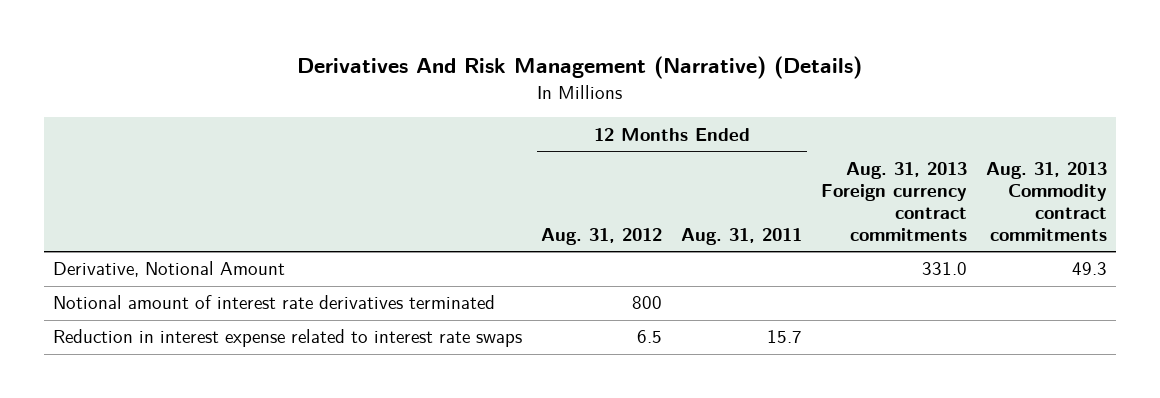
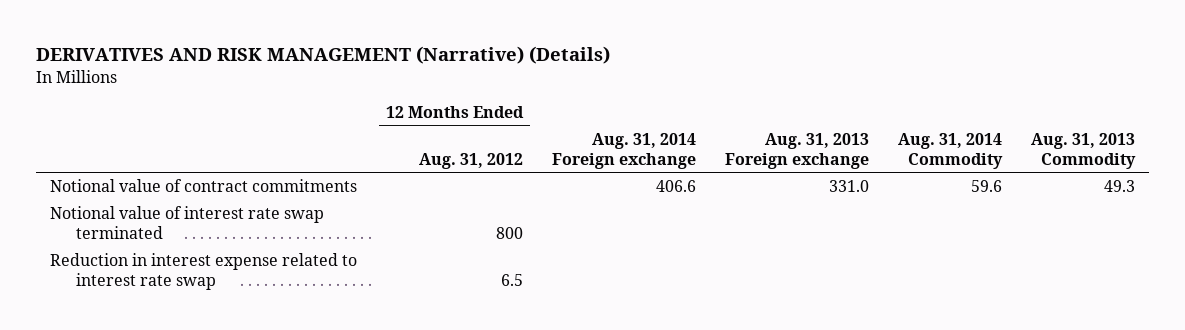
[297,56,863,80] Derivatives And Risk Management (Narrative) (Details) -> [35,45,610,64] DERIVATIVES AND RISK MANAGEMENT (Narrative) (Details)
[681,228,803,246] Aug. 31, 2011 -> none
[821,161,968,242] Aug. 31, 2013 Foreign currency contract commitments -> none
[985,161,1107,242] Aug. 31, 2013 Commodity contract commitments -> none
none -> [552,132,697,169] Aug. 31, 2014 Foreign exchange
none -> [725,132,870,169] Aug. 31, 2013 Foreign exchange
none -> [897,132,1003,169] Aug. 31, 2014 Commodity
none -> [1030,132,1136,169] Aug. 31, 2013 Commodity
[53,261,286,278] Derivative, Notional Amount -> [50,179,358,193] Notional value of contract commitments
[53,295,496,310] Notional amount of interest rate derivatives terminated -> [50,206,325,240] Notional value of interest rate swap terminated
[53,329,523,348] Reduction in interest expense related to interest rate swaps -> [50,253,358,291] Reduction in interest expense related to interest rate swap

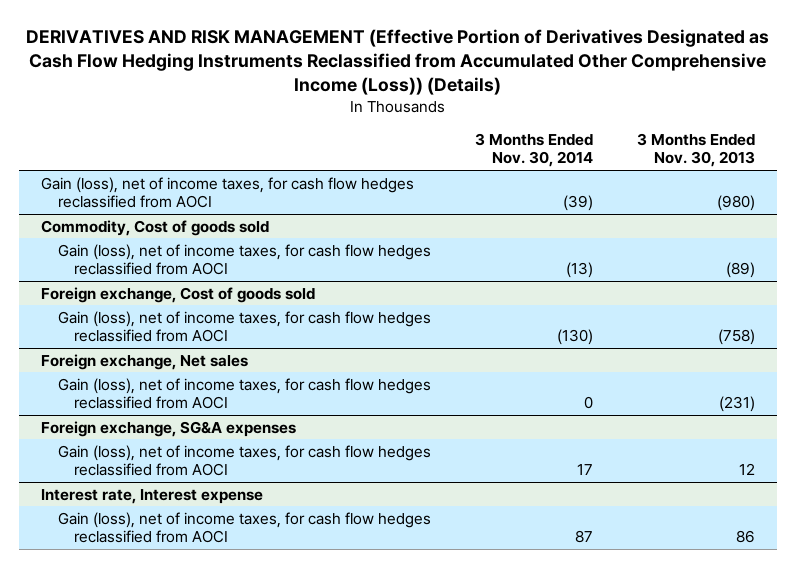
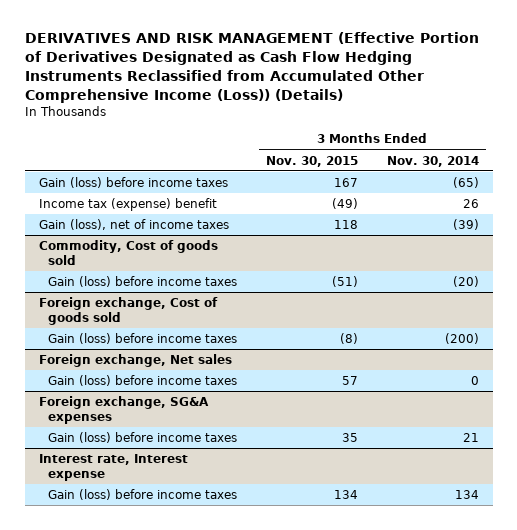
[636,133,755,168] 3 Months Ended Nov. 30, 2013 -> none
none -> [266,155,359,167] Nov. 30, 2015
none -> [38,177,228,189] Gain (loss) before income taxes
none -> [38,198,217,212] Income tax (expense) benefit
[41,176,415,208] Gain (loss), net of income taxes, for cash flow hedges reclassified from AOCI -> [38,219,229,231] Gain (loss), net of income taxes
[57,243,431,275] Gain (loss), net of income taxes, for cash flow hedges reclassified from AOCI -> none
none -> [48,276,238,288] Gain (loss) before income taxes
[57,310,431,342] Gain (loss), net of income taxes, for cash flow hedges reclassified from AOCI -> none
none -> [48,333,238,345] Gain (loss) before income taxes
[57,377,431,409] Gain (loss), net of income taxes, for cash flow hedges reclassified from AOCI -> none
none -> [48,375,238,387] Gain (loss) before income taxes
[57,444,431,476] Gain (loss), net of income taxes, for cash flow hedges reclassified from AOCI -> none
none -> [48,432,238,444] Gain (loss) before income taxes
[57,511,431,543] Gain (loss), net of income taxes, for cash flow hedges reclassified from AOCI -> none
none -> [48,489,238,501] Gain (loss) before income taxes

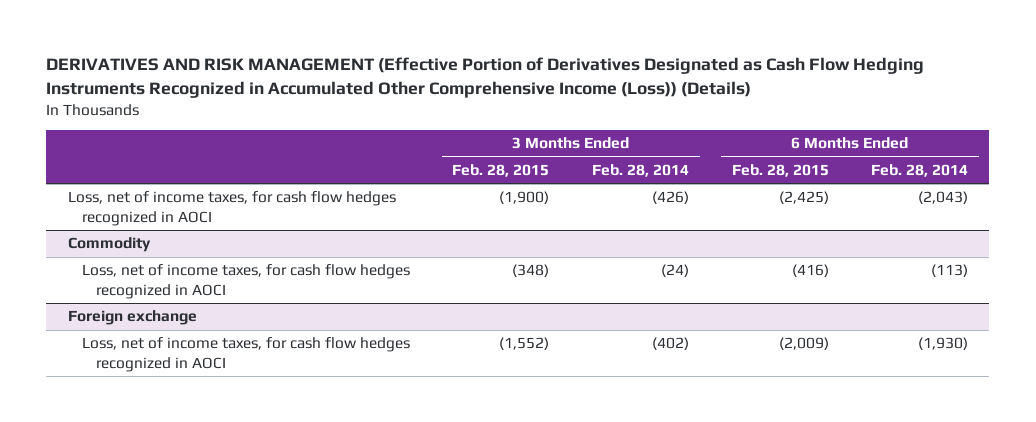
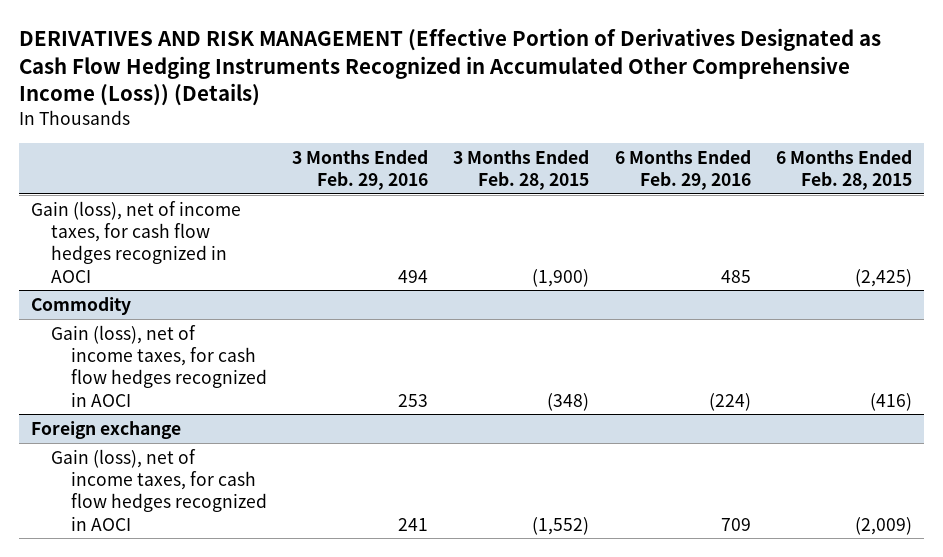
[591,163,689,177] Feb. 28, 2014 -> none
[871,163,969,177] Feb. 28, 2014 -> none
none -> [292,149,429,190] 3 Months Ended Feb. 29, 2016
none -> [614,149,751,190] 6 Months Ended Feb. 29, 2016
[67,191,396,227] Loss, net of income taxes, for cash flow hedges recognized in AOCI -> [31,200,242,283] Gain (loss), net of income taxes, for cash flow hedges recognized in AOCI
[81,264,410,300] Loss, net of income taxes, for cash flow hedges recognized in AOCI -> [51,324,268,407] Gain (loss), net of income taxes, for cash flow hedges recognized in AOCI
[81,337,410,373] Loss, net of income taxes, for cash flow hedges recognized in AOCI -> [51,448,268,531] Gain (loss), net of income taxes, for cash flow hedges recognized in AOCI

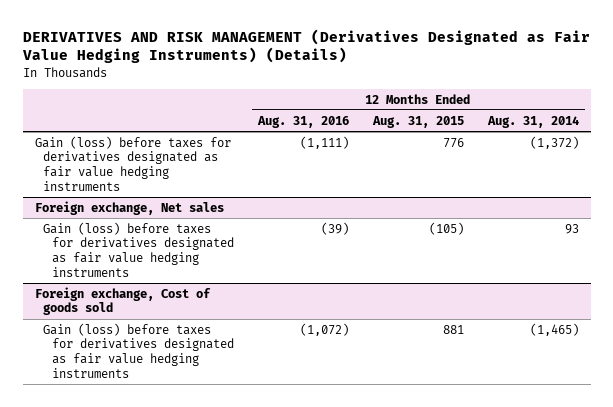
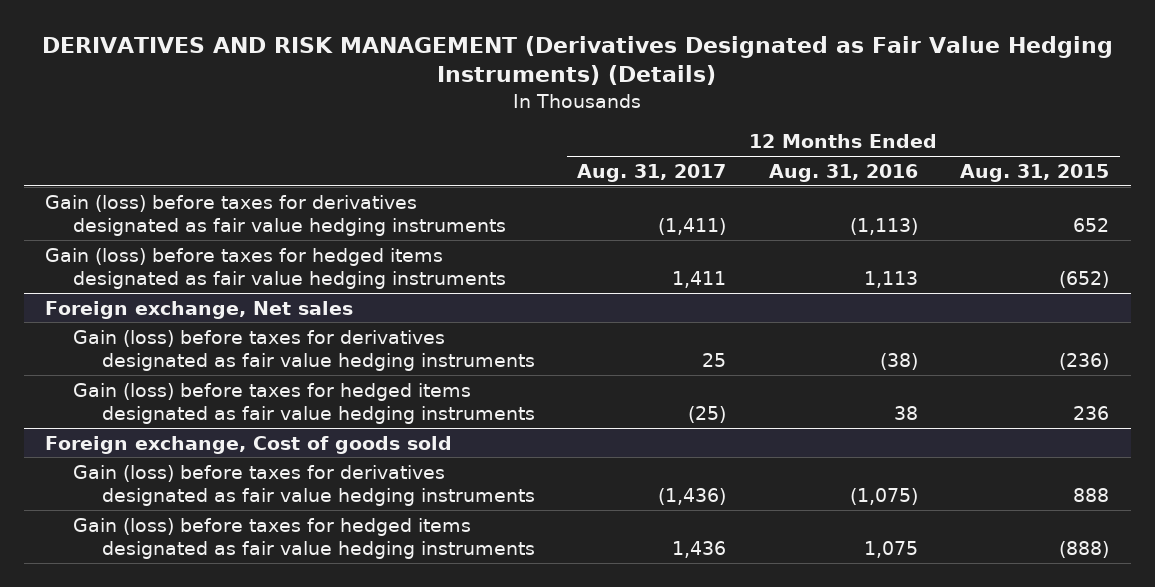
[486,115,579,128] Aug. 31, 2014 -> none
none -> [577,163,727,182] Aug. 31, 2017
[299,135,349,149] (1,111) -> [849,218,918,236] (1,113)
[442,137,464,148] 776 -> [1073,218,1110,233] 652
none -> [45,247,507,290] Gain (loss) before taxes for hedged items designated as fair value hedging instruments
[320,221,349,235] (39) -> [879,353,918,371] (38)
[428,221,464,235] (105) -> [1059,353,1110,371] (236)
none -> [73,382,535,425] Gain (loss) before taxes for hedged items designated as fair value hedging instruments
[299,322,349,336] (1,072) -> [849,488,918,506] (1,075)
[442,324,464,334] 881 -> [1073,488,1110,503] 888
none -> [73,517,535,560] Gain (loss) before taxes for hedged items designated as fair value hedging instruments

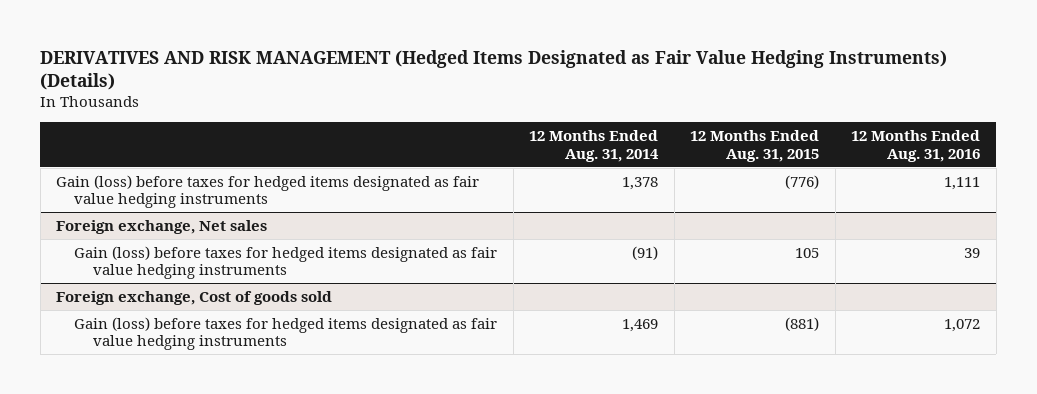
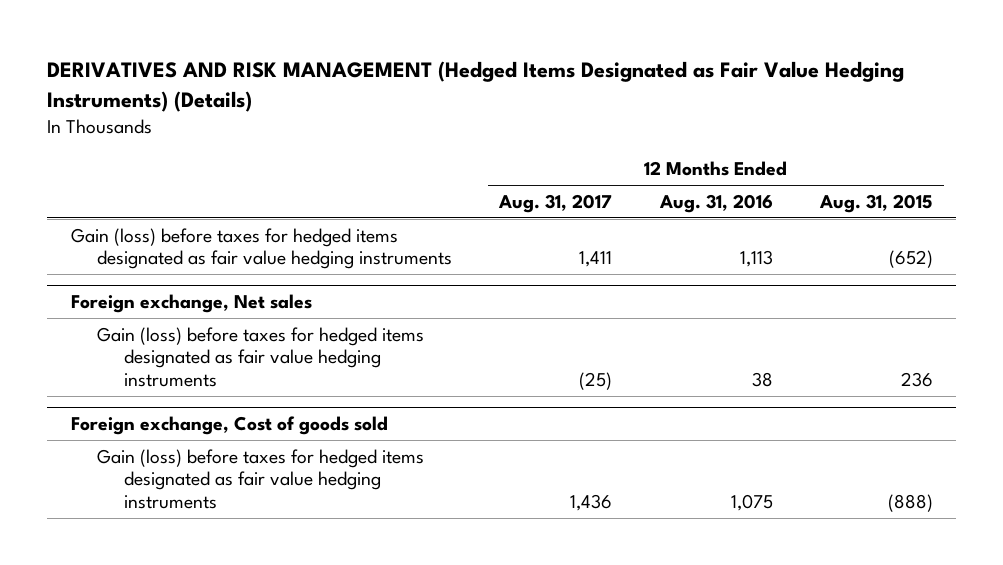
[529,130,660,162] 12 Months Ended Aug. 31, 2014 -> none
none -> [498,193,613,213] Aug. 31, 2017
[785,174,820,189] (776) -> [888,250,933,269] (652)
[944,176,981,190] 1,111 -> [739,250,773,268] 1,113
[795,247,820,258] 105 -> [900,372,933,388] 236
[964,247,981,258] 39 -> [751,372,773,388] 38
[785,316,820,331] (881) -> [887,494,933,513] (888)
[944,318,981,332] 1,072 -> [730,494,773,512] 1,075

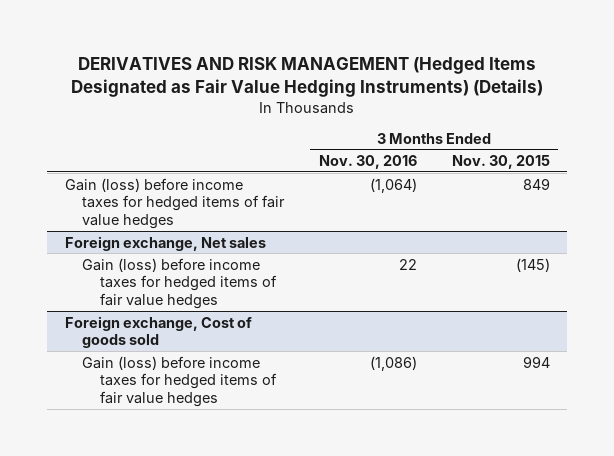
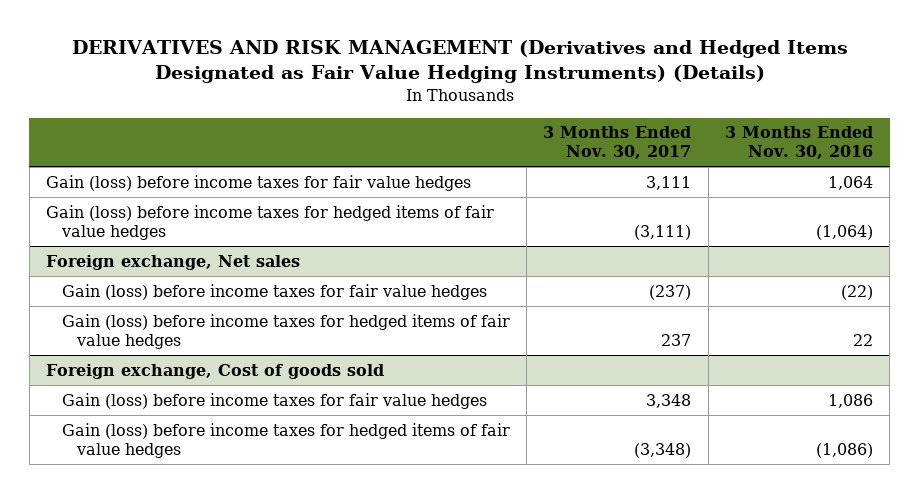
[71,56,544,97] DERIVATIVES AND RISK MANAGEMENT (Hedged Items Designated as Fair Value Hedging Instruments) (Details) -> [71,40,848,84] DERIVATIVES AND RISK MANAGEMENT (Derivatives and Hedged Items Designated as Fair Value Hedging Instruments) (Details)
[451,155,550,170] Nov. 30, 2015 -> none
none -> [543,126,692,160] 3 Months Ended Nov. 30, 2017
none -> [46,174,472,191] Gain (loss) before income taxes for fair value hedges
none -> [61,283,487,300] Gain (loss) before income taxes for fair value hedges
none -> [61,392,487,409] Gain (loss) before income taxes for fair value hedges

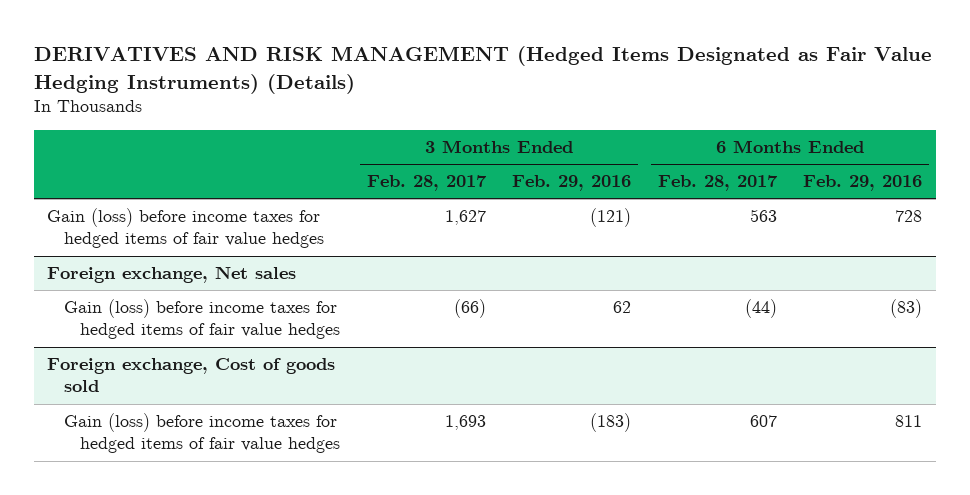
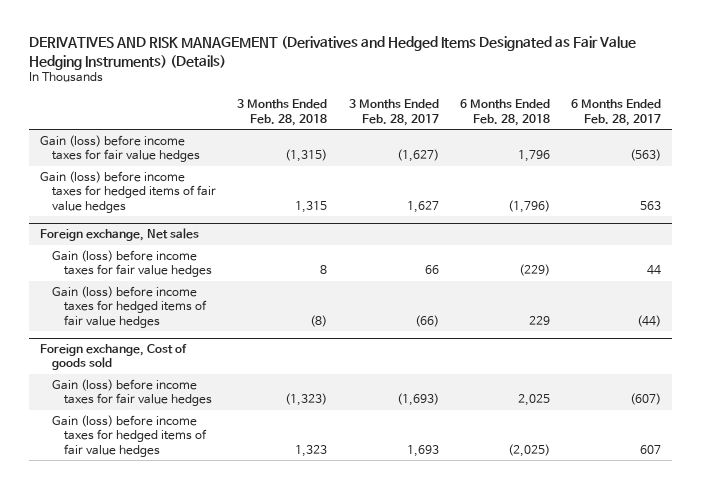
[33,46,932,94] DERIVATIVES AND RISK MANAGEMENT (Hedged Items Designated as Fair Value Hedging Instruments) (Details) -> [29,36,637,70] DERIVATIVES AND RISK MANAGEMENT (Derivatives and Hedged Items Designated as Fair Value Hedging Instruments) (Details)
[512,175,632,192] Feb. 29, 2016 -> none
[803,175,923,192] Feb. 29, 2016 -> none
none -> [237,99,328,126] 3 Months Ended Feb. 28, 2018
none -> [459,99,550,126] 6 Months Ended Feb. 28, 2018
none -> [39,135,200,163] Gain (loss) before income taxes for fair value hedges
none -> [51,250,212,278] Gain (loss) before income taxes for fair value hedges
none -> [51,379,212,407] Gain (loss) before income taxes for fair value hedges

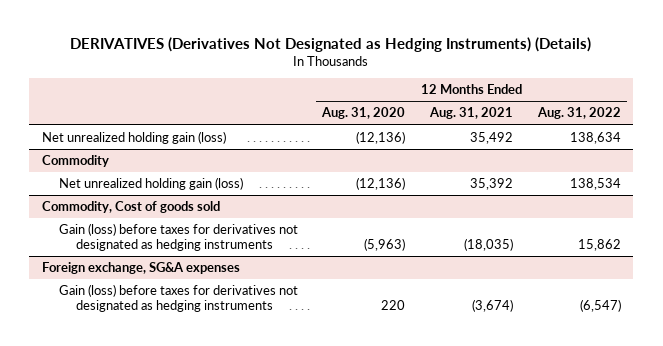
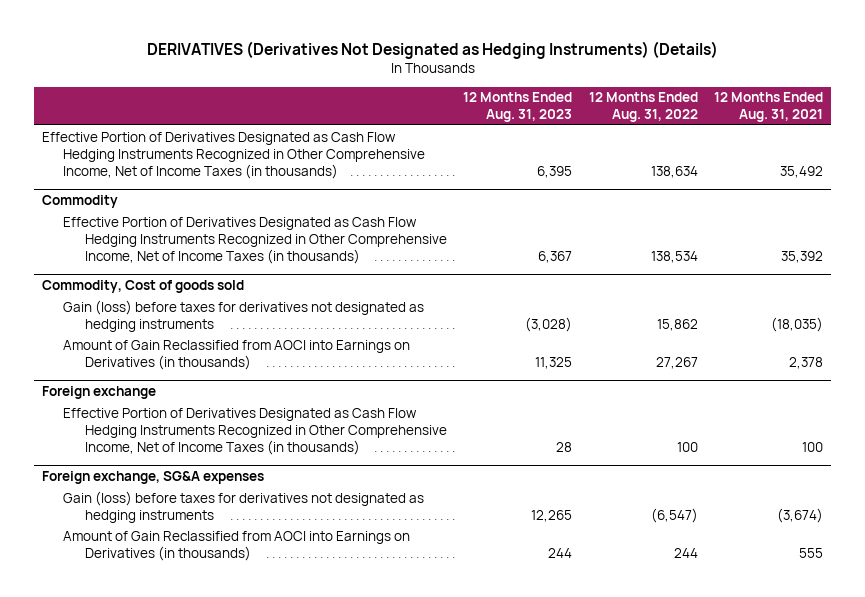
[321,107,406,120] Aug. 31, 2020 -> none
none -> [463,92,573,123] 12 Months Ended Aug. 31, 2023
[41,131,226,145] Net unrealized holding gain (loss) -> [41,131,426,179] Effective Portion of Derivatives Designated as Cash Flow Hedging Instruments Recognized in Other Comprehensive Income, Net of Income Taxes (in thousands)
[58,177,243,191] Net unrealized holding gain (loss) -> [63,216,447,264] Effective Portion of Derivatives Designated as Cash Flow Hedging Instruments Recognized in Other Comprehensive Income, Net of Income Taxes (in thousands)
none -> [63,339,411,370] Amount of Gain Reclassified from AOCI into Earnings on Derivatives (in thousands)
none -> [41,386,156,400] Foreign exchange
none -> [63,407,447,455] Effective Portion of Derivatives Designated as Cash Flow Hedging Instruments Recognized in Other Comprehensive Income, Net of Income Taxes (in thousands)
none -> [63,530,411,561] Amount of Gain Reclassified from AOCI into Earnings on Derivatives (in thousands)

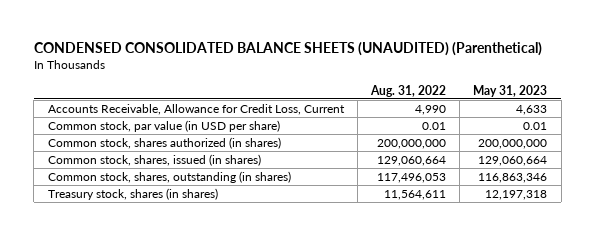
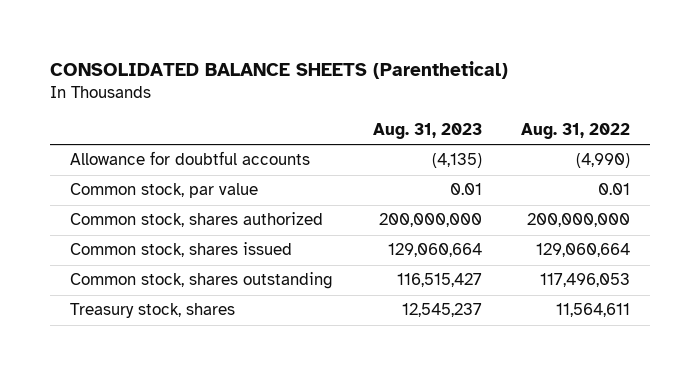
[33,41,542,56] CONDENSED CONSOLIDATED BALANCE SHEETS (UNAUDITED) (Parenthetical) -> [49,60,508,79] CONSOLIDATED BALANCE SHEETS (Parenthetical)
[473,84,548,97] May 31, 2023 -> none
none -> [372,122,482,139] Aug. 31, 2023
[47,104,345,116] Accounts Receivable, Allowance for Credit Loss, Current -> [69,151,310,166] Allowance for doubtful accounts
[414,105,446,116] 4,990 -> [576,153,631,169] (4,990)
[47,120,280,133] Common stock, par value (in USD per share) -> [69,183,258,199] Common stock, par value
[47,137,281,150] Common stock, shares authorized (in shares) -> [69,212,323,228] Common stock, shares authorized
[47,154,261,167] Common stock, shares, issued (in shares) -> [69,242,292,258] Common stock, shares issued
[47,171,291,184] Common stock, shares, outstanding (in shares) -> [69,272,333,290] Common stock, shares outstanding
[47,188,218,201] Treasury stock, shares (in shares) -> [69,303,235,319] Treasury stock, shares

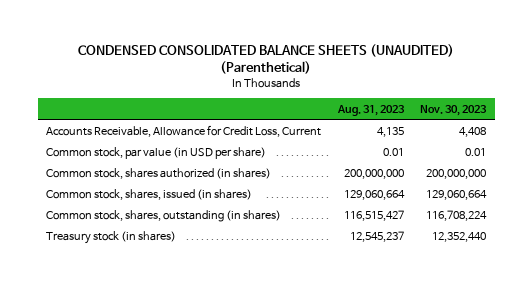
[49,60,508,79] CONSOLIDATED BALANCE SHEETS (Parenthetical) -> [78,43,455,75] CONDENSED CONSOLIDATED BALANCE SHEETS (UNAUDITED) (Parenthetical)
[521,122,631,139] Aug. 31, 2022 -> none
none -> [420,104,488,116] Nov. 30, 2023
[69,151,310,166] Allowance for doubtful accounts -> [45,124,321,137] Accounts Receivable, Allowance for Credit Loss, Current
[431,153,482,169] (4,135) -> [376,126,404,137] 4,135
[69,183,258,199] Common stock, par value -> [45,146,266,159] Common stock, par value (in USD per share)
[69,212,323,228] Common stock, shares authorized -> [45,167,271,179] Common stock, shares authorized (in shares)
[69,242,292,258] Common stock, shares issued -> [45,188,252,200] Common stock, shares, issued (in shares)
[69,272,333,290] Common stock, shares outstanding -> [45,209,281,222] Common stock, shares, outstanding (in shares)
[69,303,235,319] Treasury stock, shares -> [45,230,176,244] Treasury stock (in shares)

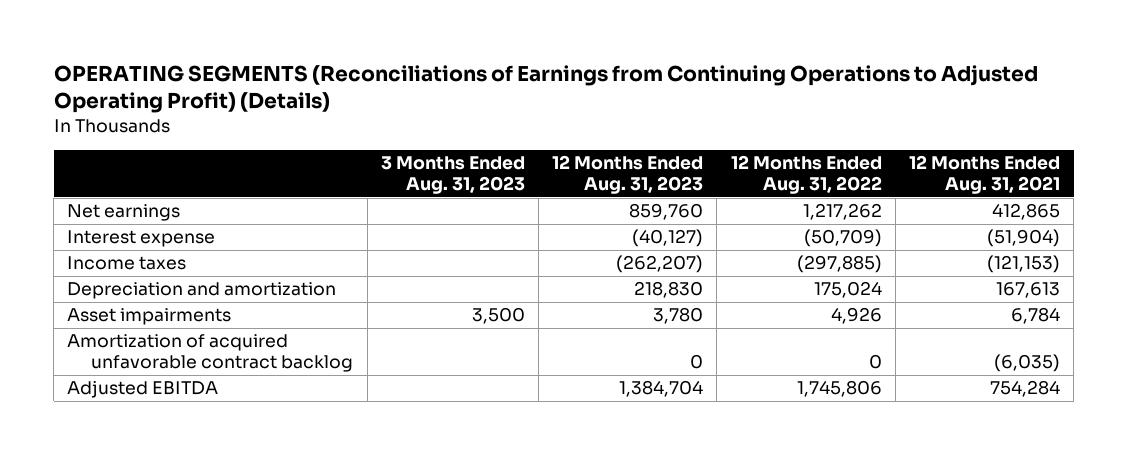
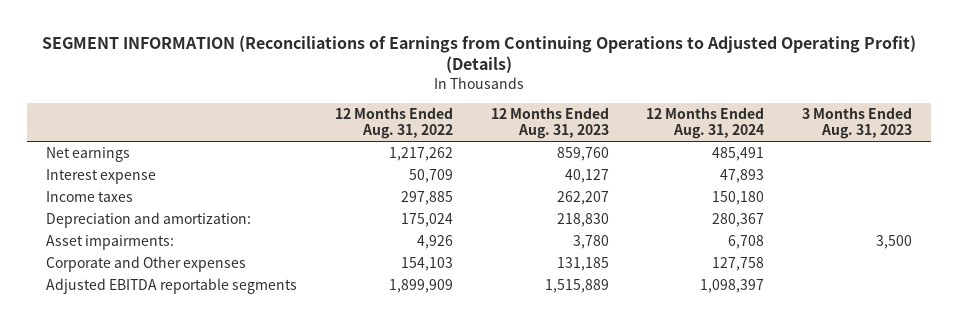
[53,64,1038,114] OPERATING SEGMENTS (Reconciliations of Earnings from Continuing Operations to Adjusted Operating Profit) (Details) -> [42,34,917,74] SEGMENT INFORMATION (Reconciliations of Earnings from Continuing Operations to Adjusted Operating Profit) (Details)
[909,154,1061,195] 12 Months Ended Aug. 31, 2021 -> none
none -> [646,107,765,140] 12 Months Ended Aug. 31, 2024
[67,334,354,373] Amortization of acquired unfavorable contract backlog -> none
[632,229,704,248] (40,127) -> [564,169,609,184] 40,127
[803,229,882,248] (50,709) -> [408,169,453,184] 50,709
[616,255,704,274] (262,207) -> [556,191,609,206] 262,207
[796,255,882,274] (297,885) -> [400,191,453,206] 297,885
[67,282,337,300] Depreciation and amortization -> [46,212,252,229] Depreciation and amortization:
[67,308,232,326] Asset impairments -> [46,235,175,251] Asset impairments:
none -> [46,256,247,273] Corporate and Other expenses
[67,380,219,399] Adjusted EBITDA -> [46,278,298,295] Adjusted EBITDA reportable segments
[619,380,704,398] 1,384,704 -> [544,279,609,294] 1,515,889
[796,380,882,398] 1,745,806 -> [388,279,453,294] 1,899,909

